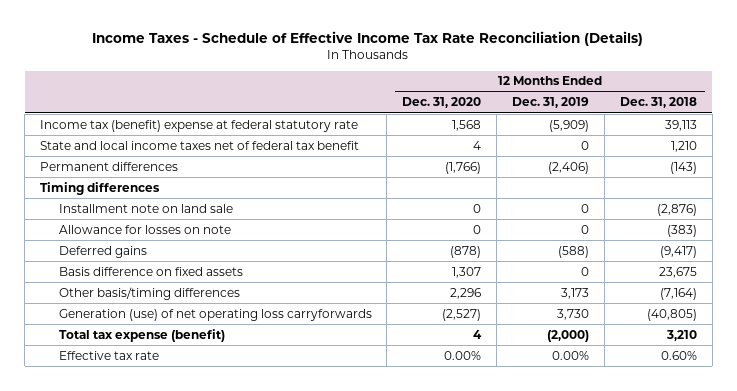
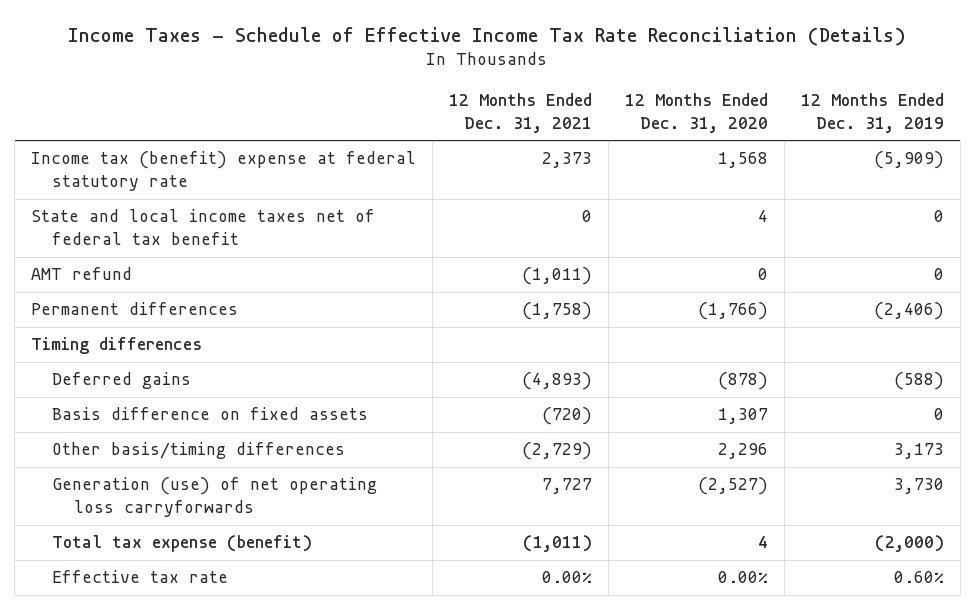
[619,97,697,109] Dec. 31, 2018 -> none
none -> [448,93,592,133] 12 Months Ended Dec. 31, 2021
none -> [31,267,133,281] AMT refund
[58,203,233,213] Installment note on land sale -> none
[58,224,231,234] Allowance for losses on note -> none
[552,350,590,360] 0.00% -> [893,571,944,584] 0.60%

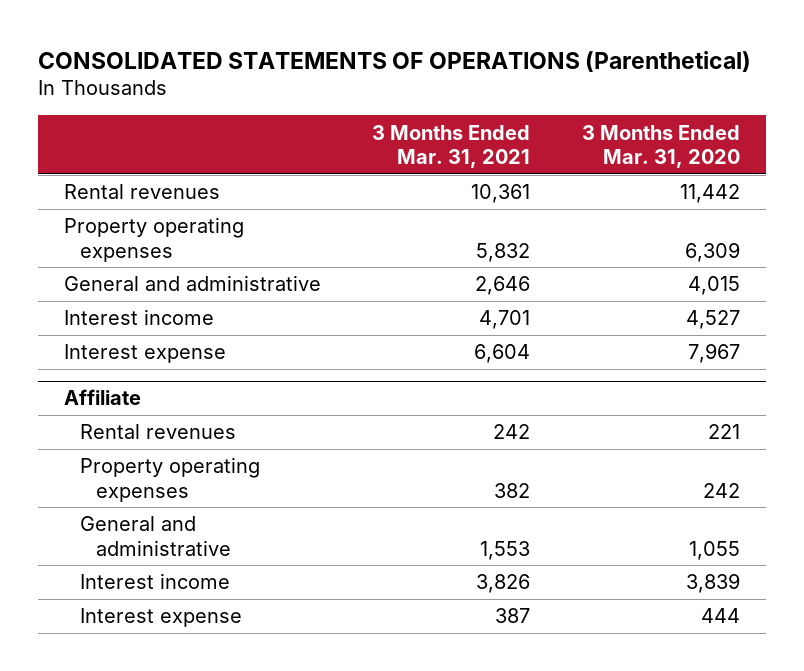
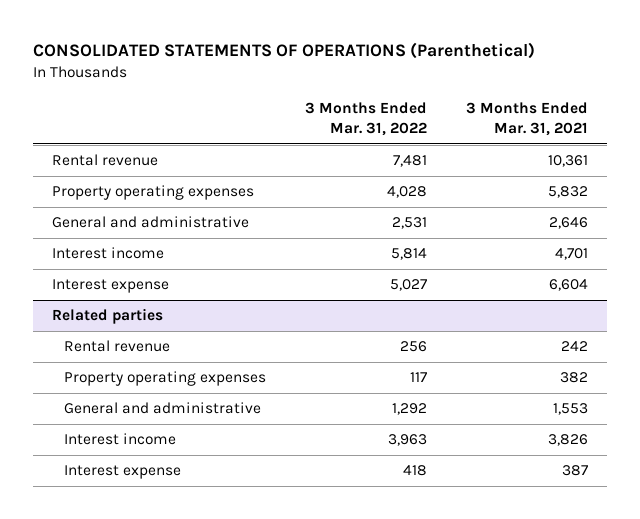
[582,124,741,168] 3 Months Ended Mar. 31, 2020 -> none
none -> [305,101,428,136] 3 Months Ended Mar. 31, 2022
[63,184,220,200] Rental revenues -> [52,154,159,167] Rental revenue
[63,389,141,406] Affiliate -> [52,308,164,325] Related parties
[79,424,236,440] Rental revenues -> [64,340,171,353] Rental revenue

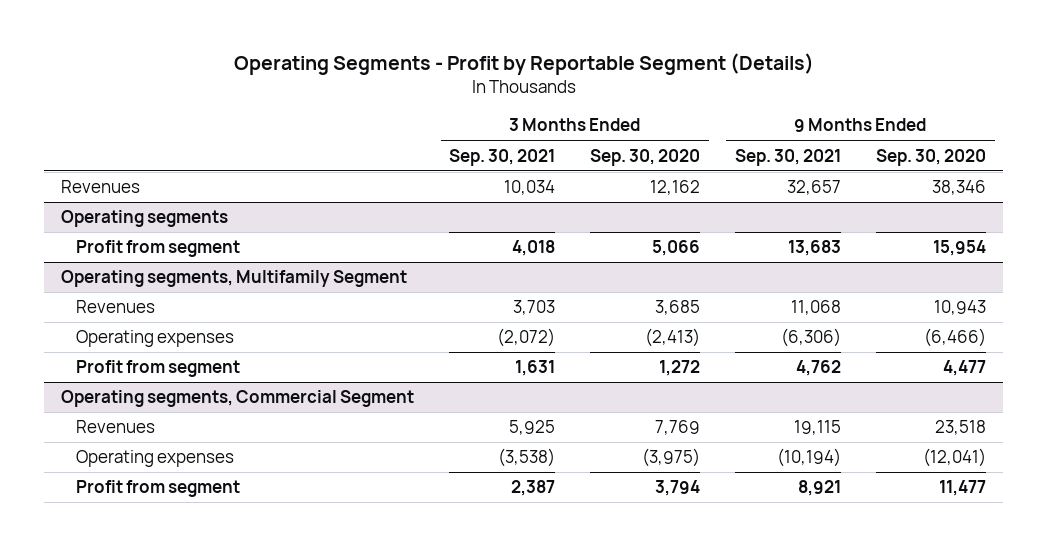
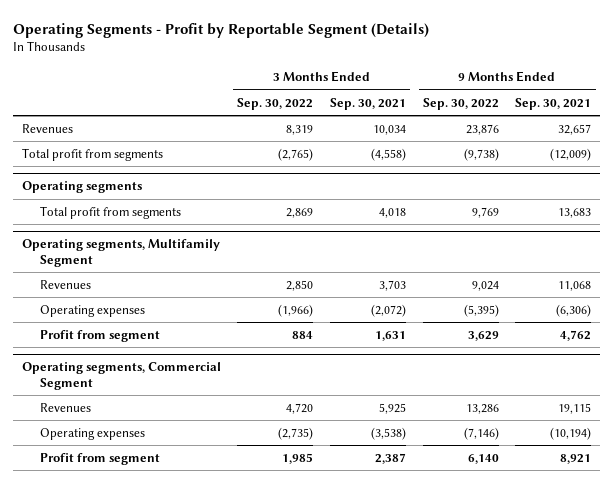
[590,148,701,166] Sep. 30, 2020 -> none
[875,148,986,166] Sep. 30, 2020 -> none
none -> [237,97,314,110] Sep. 30, 2022
none -> [422,97,499,110] Sep. 30, 2022
none -> [21,147,163,161] Total profit from segments
[75,240,240,258] Profit from segment -> [39,205,181,219] Total profit from segments

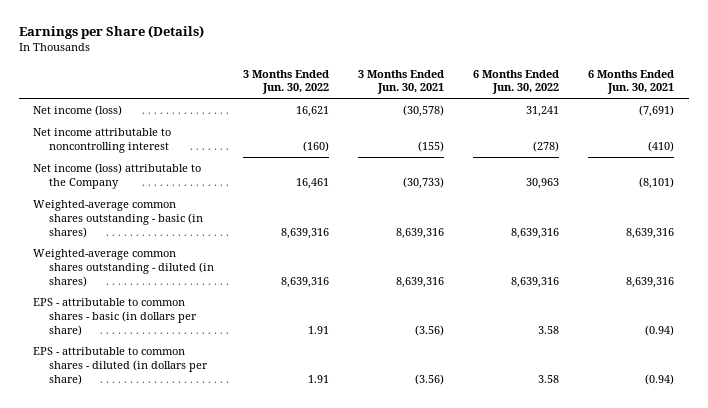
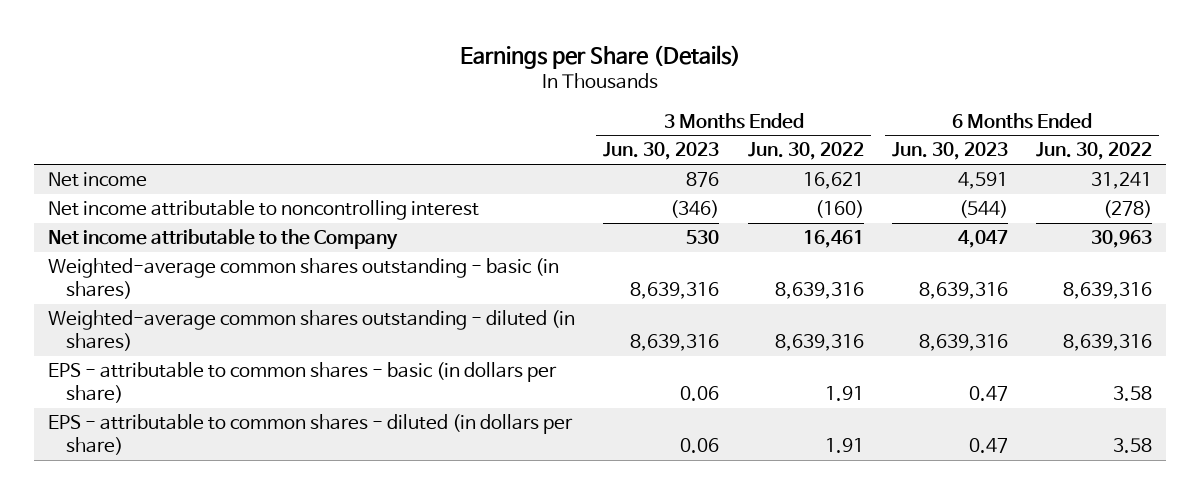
[358,69,445,95] 3 Months Ended Jun. 30, 2021 -> none
[588,69,675,95] 6 Months Ended Jun. 30, 2021 -> none
none -> [603,142,720,161] Jun. 30, 2023
none -> [891,142,1008,161] Jun. 30, 2023
[33,104,123,116] Net income (loss) -> [48,172,148,188] Net income
[33,162,202,189] Net income (loss) attributable to the Company -> [48,229,399,251] Net income attributable to the Company

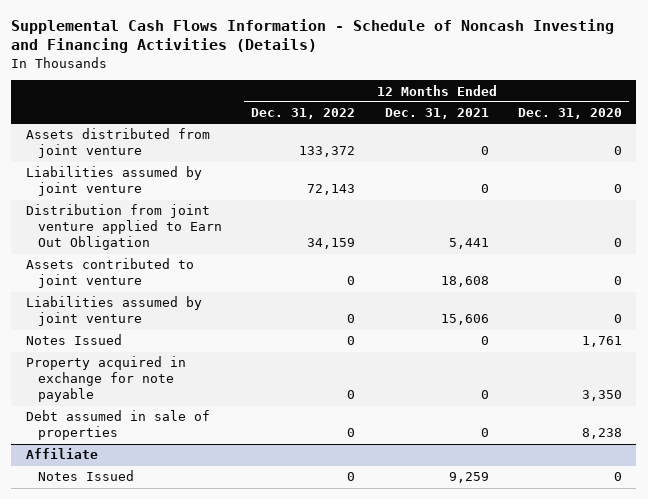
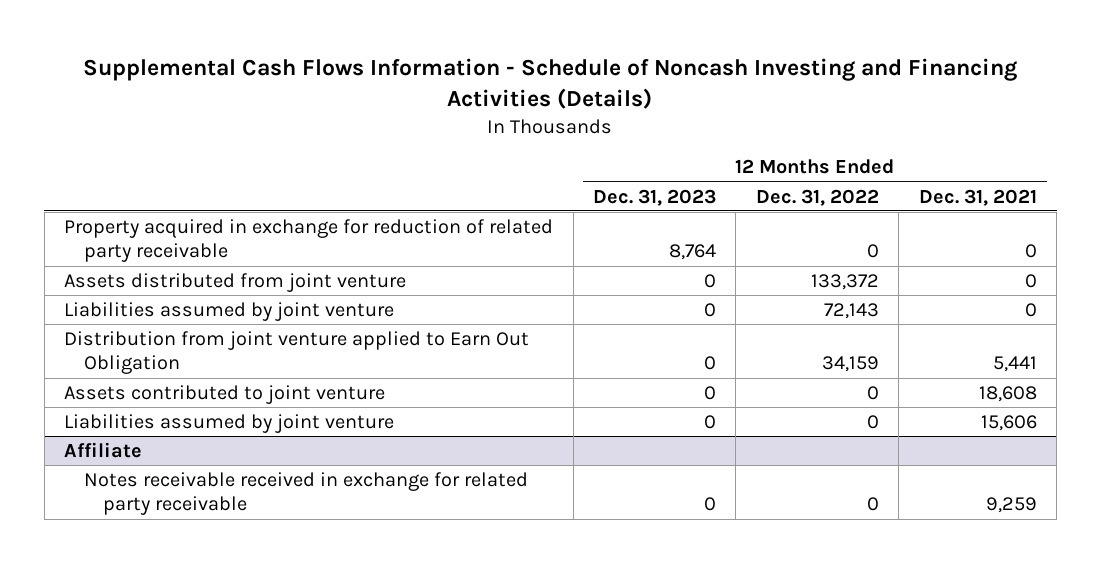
[517,108,622,120] Dec. 31, 2020 -> none
none -> [593,188,717,206] Dec. 31, 2023
none -> [64,218,554,263] Property acquired in exchange for reduction of related party receivable
[25,334,122,346] Notes Issued -> none
[25,356,186,403] Property acquired in exchange for note payable -> none
[25,410,210,441] Debt assumed in sale of properties -> none
[38,470,135,482] Notes Issued -> [83,471,528,516] Notes receivable received in exchange for related party receivable

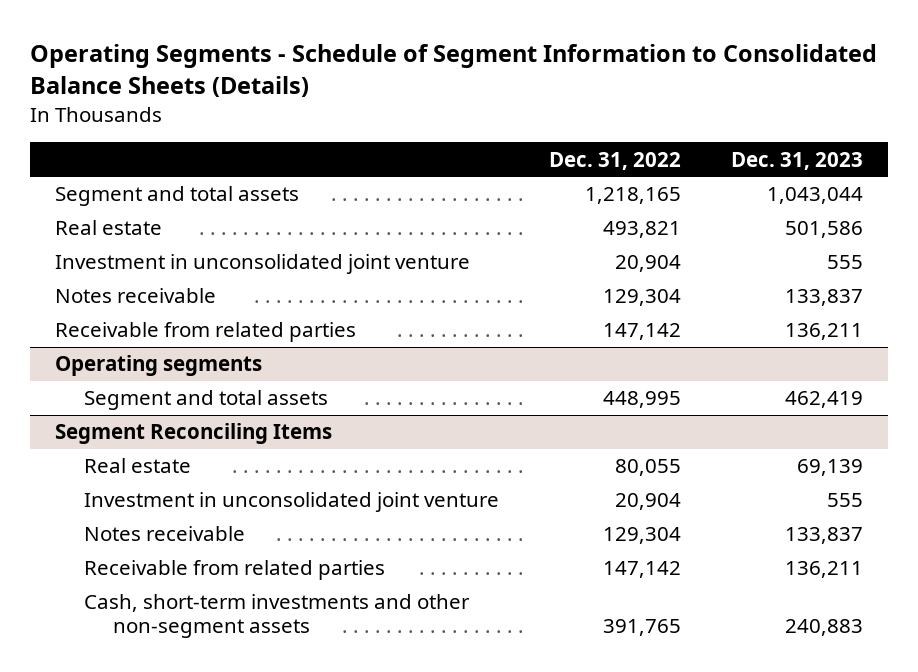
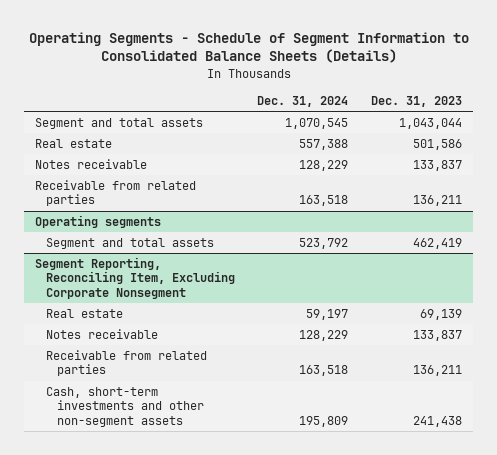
[549,151,682,170] Dec. 31, 2022 -> none
none -> [257,95,349,107] Dec. 31, 2024
[55,254,471,275] Investment in unconsolidated joint venture -> none
[55,423,333,445] Segment Reconciling Items -> [35,257,235,299] Segment Reporting, Reconciling Item, Excluding Corporate Nonsegment
[83,492,499,513] Investment in unconsolidated joint venture -> none
[785,618,864,636] 240,883 -> [413,415,463,427] 241,438

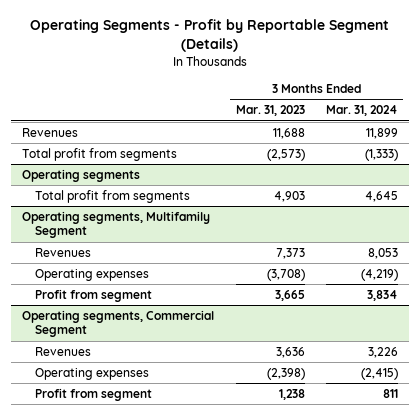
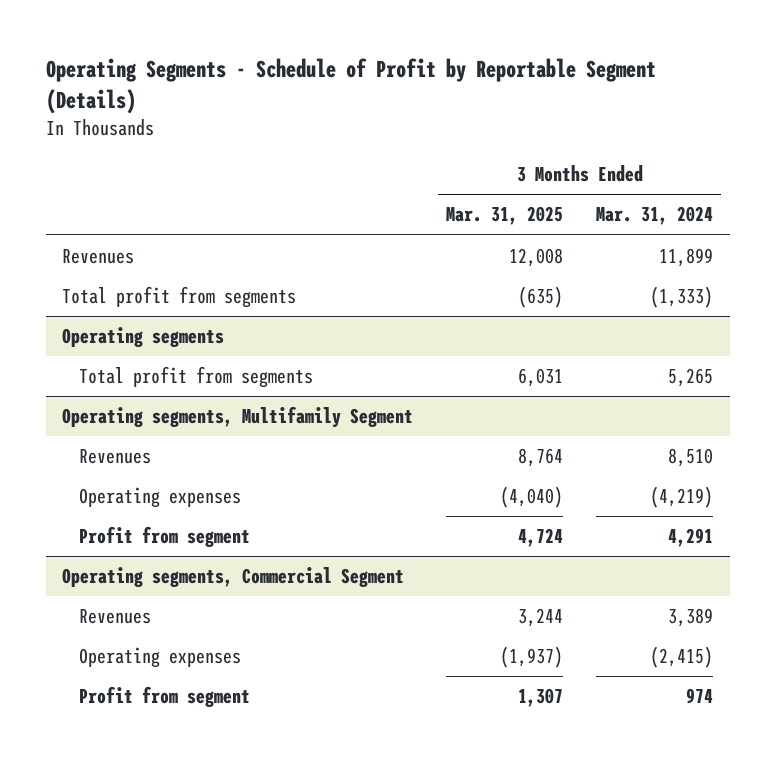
[30,19,390,53] Operating Segments - Profit by Reportable Segment (Details) -> [45,57,656,114] Operating Segments - Schedule of Profit by Reportable Segment (Details)
[235,105,305,117] Mar. 31, 2023 -> none
none -> [446,206,564,226] Mar. 31, 2025
[364,191,398,203] 4,645 -> [668,367,714,387] 5,265
[367,248,398,260] 8,053 -> [668,447,714,467] 8,510
[366,290,398,302] 3,834 -> [668,527,714,547] 4,291
[367,347,398,359] 3,226 -> [668,607,714,627] 3,389
[382,389,398,399] 811 -> [686,687,714,703] 974

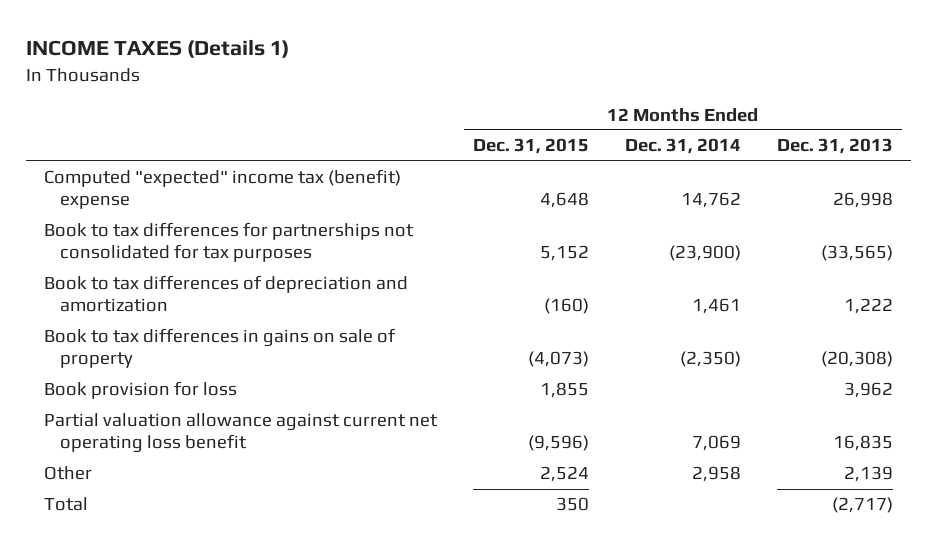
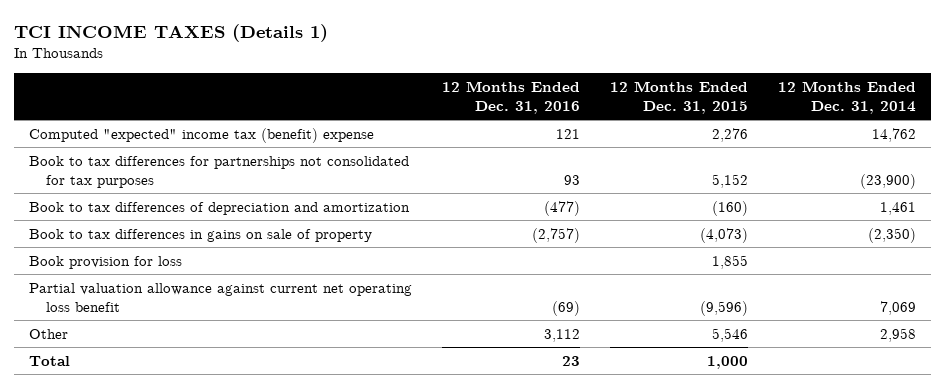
[26,39,290,59] INCOME TAXES (Details 1) -> [14,23,329,42] TCI INCOME TAXES (Details 1)
[777,138,894,155] Dec. 31, 2013 -> none
none -> [442,81,581,114] 12 Months Ended Dec. 31, 2016
[540,192,590,209] 4,648 -> [712,127,749,142] 2,276
[540,466,590,483] 2,524 -> [712,327,749,342] 5,546
[556,497,590,512] 350 -> [707,355,749,369] 1,000

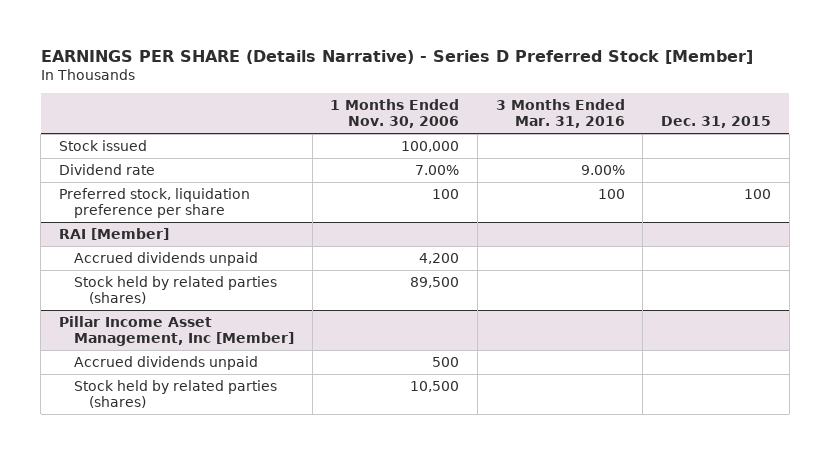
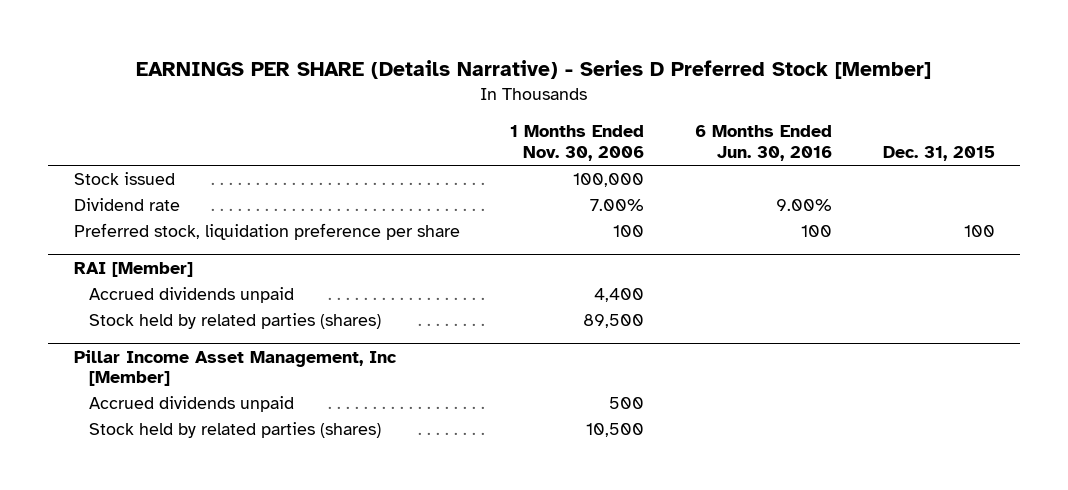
[495,99,625,129] 3 Months Ended Mar. 31, 2016 -> none
none -> [694,125,832,162] 6 Months Ended Jun. 30, 2016
[419,252,460,264] 4,200 -> [594,288,645,303] 4,400

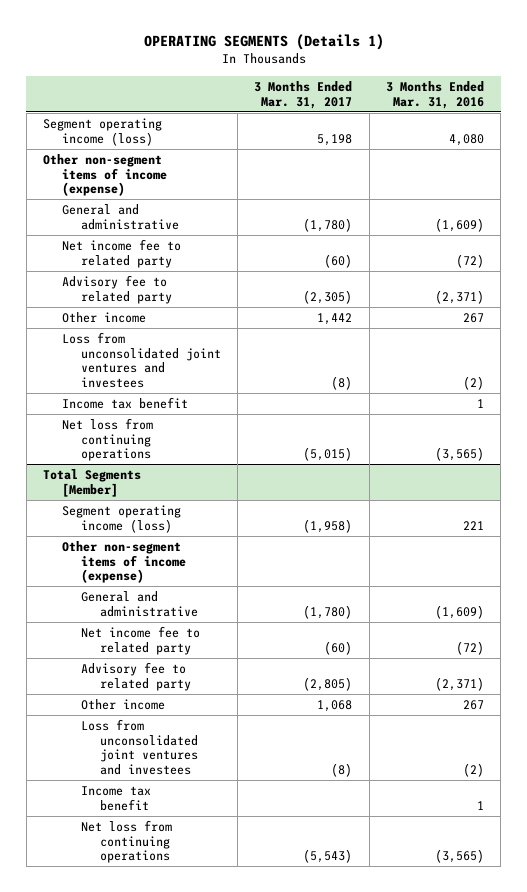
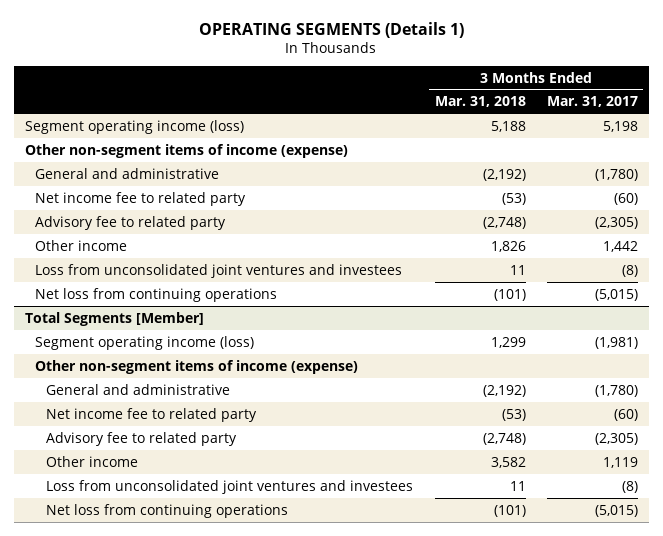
[385,81,484,109] 3 Months Ended Mar. 31, 2016 -> none
none -> [434,96,526,108] Mar. 31, 2018
[62,396,189,409] Income tax benefit -> none
[303,518,353,533] (1,958) -> [595,336,639,349] (1,981)
[303,676,353,691] (2,805) -> [595,432,639,445] (2,305)
[317,699,353,712] 1,068 -> [603,456,639,468] 1,119
[81,785,152,811] Income tax benefit -> none
[303,849,353,864] (5,543) -> [595,504,639,517] (5,015)

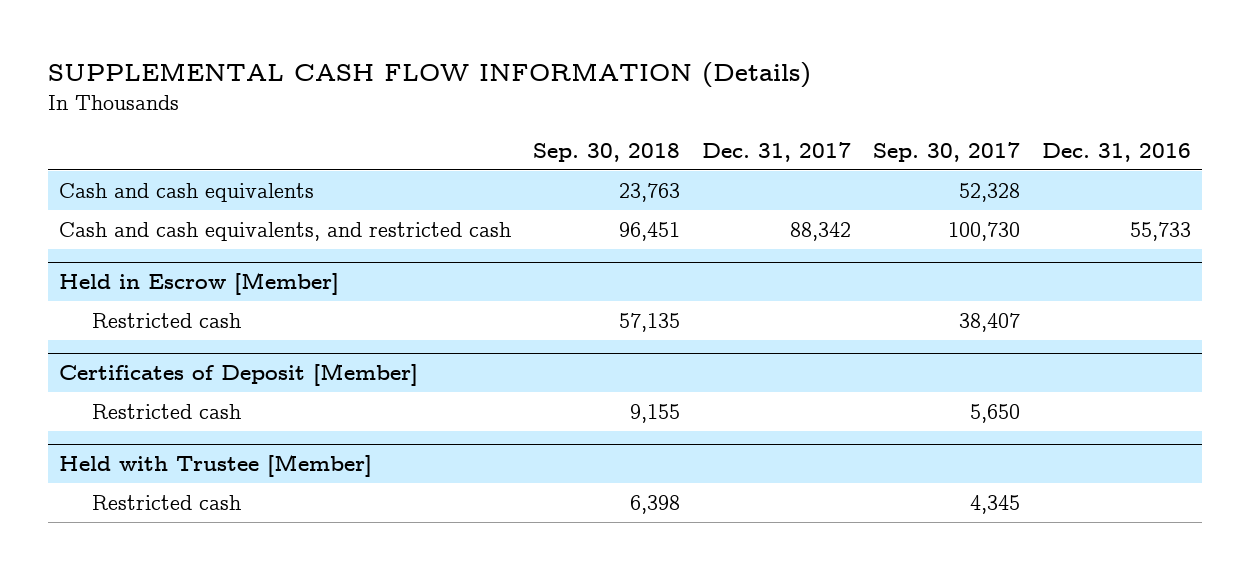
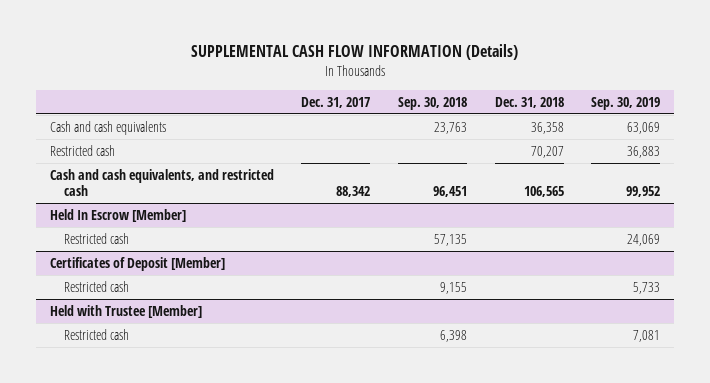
[873,141,1021,162] Sep. 30, 2017 -> none
[1042,142,1192,162] Dec. 31, 2016 -> none
none -> [494,96,564,108] Dec. 31, 2018
none -> [591,96,661,110] Sep. 30, 2019
none -> [49,144,115,156] Restricted cash
[58,272,339,296] Held in Escrow [Member] -> [49,208,186,222] Held In Escrow [Member]

